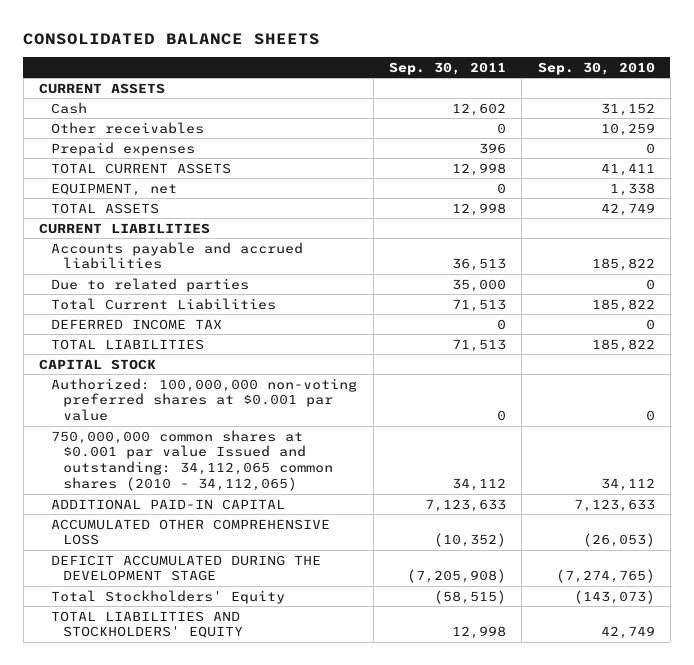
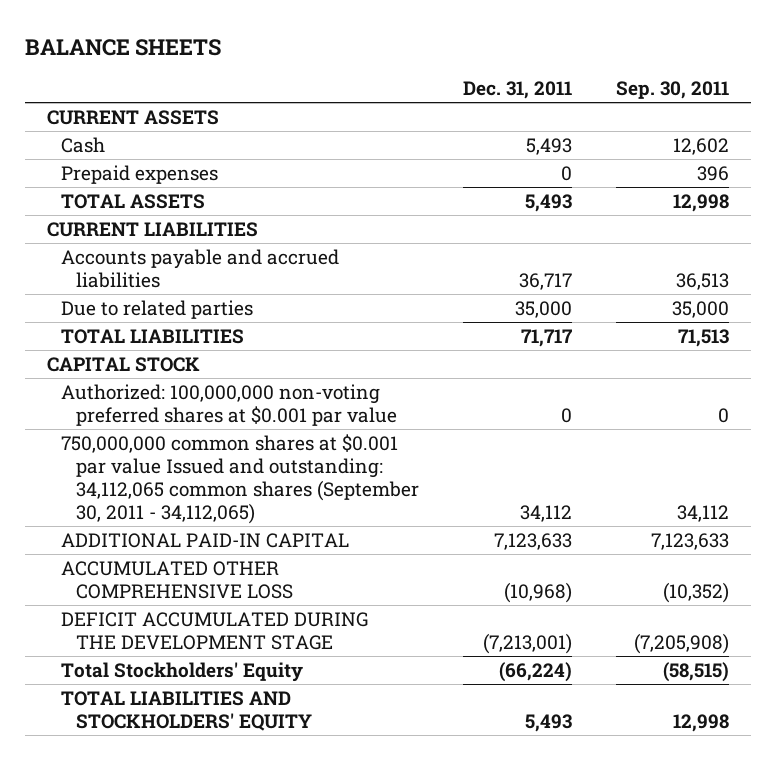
[23,32,321,45] CONSOLIDATED BALANCE SHEETS -> [25,38,222,56] BALANCE SHEETS
[537,61,655,75] Sep. 30, 2010 -> none
none -> [462,81,572,100] Dec. 31, 2011
[51,121,205,134] Other receivables -> none
[51,162,232,174] TOTAL CURRENT ASSETS -> none
[51,182,178,196] EQUIPMENT, net -> none
[51,297,277,310] Total Current Liabilities -> none
[51,318,223,330] DEFERRED INCOME TAX -> none
[51,429,334,492] 750,000,000 common shares at $0.001 par value Issued and outstanding: 34,112,065 common shares (2010 - 34,112,065) -> [61,434,419,525] 750,000,000 common shares at $0.001 par value Issued and outstanding: 34,112,065 common shares (September 30, 2011 - 34,112,065)

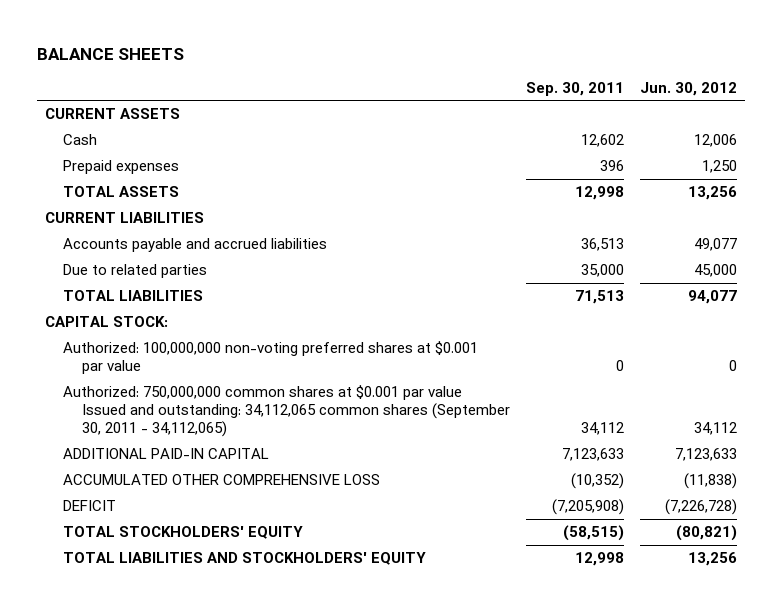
[462,81,572,100] Dec. 31, 2011 -> none
none -> [639,81,737,96] Jun. 30, 2012
[47,357,201,373] CAPITAL STOCK -> [44,316,168,328] CAPITAL STOCK:
[61,434,419,525] 750,000,000 common shares at $0.001 par value Issued and outstanding: 34,112,065 common shares (September 30, 2011 - 34,112,065) -> [63,385,510,438] Authorized: 750,000,000 common shares at $0.001 par value Issued and outstanding: 34,112,065 common shares (September 30, 2011 - 34,112,065)
[61,612,369,651] DEFICIT ACCUMULATED DURING THE DEVELOPMENT STAGE -> [63,500,117,512] DEFICIT
[61,662,304,683] Total Stockholders' Equity -> [63,526,304,540] TOTAL STOCKHOLDERS' EQUITY

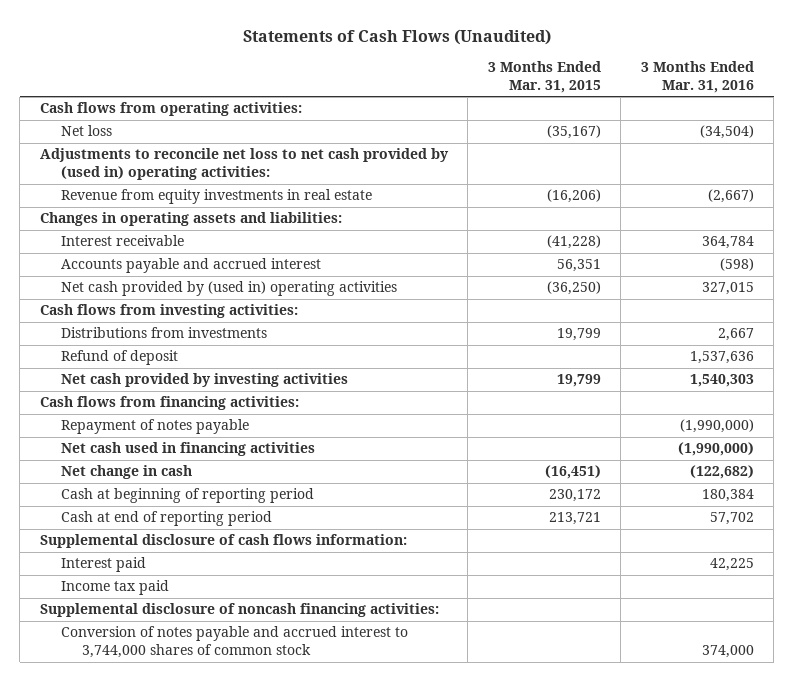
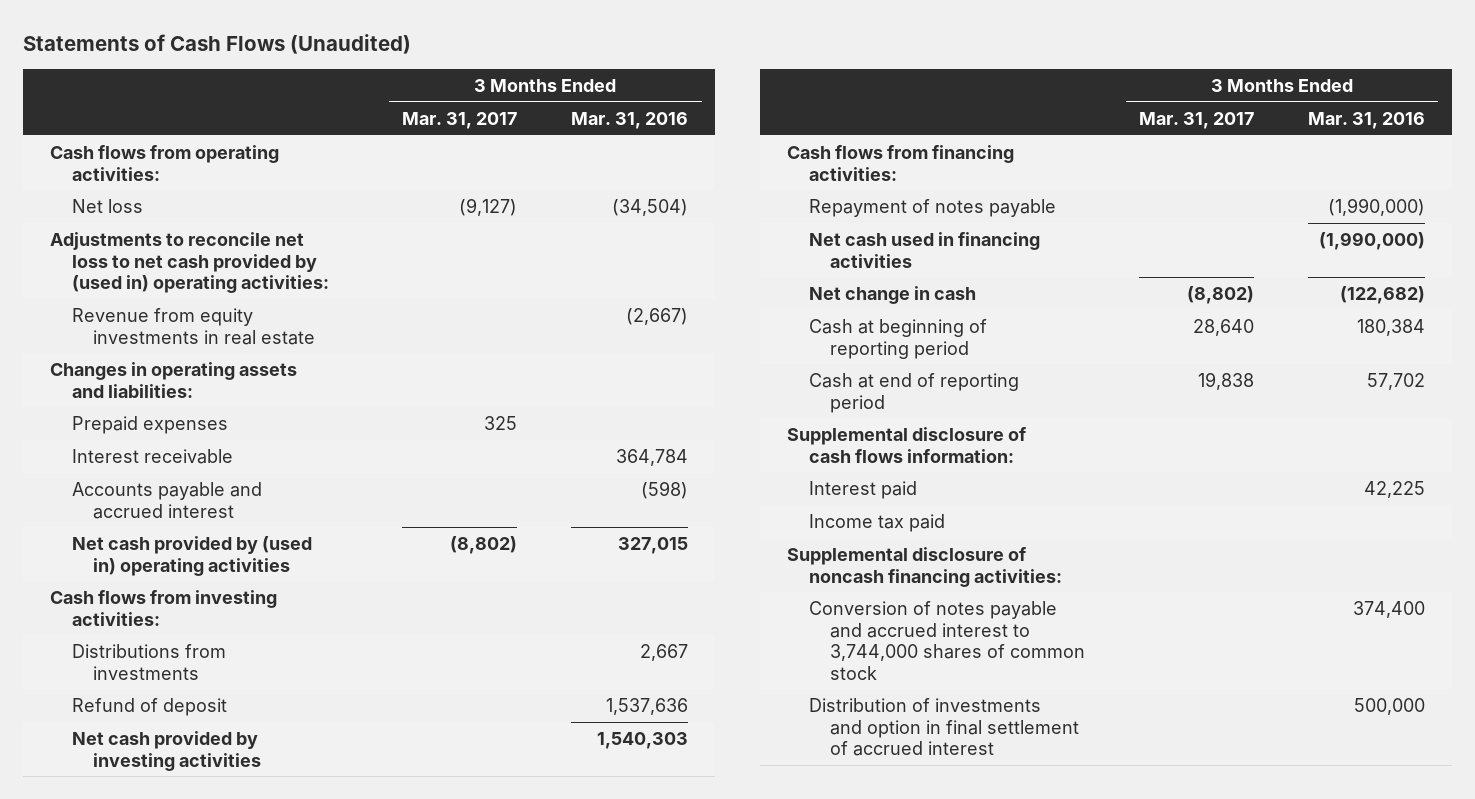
[487,61,601,94] 3 Months Ended Mar. 31, 2015 -> none
none -> [402,111,518,129] Mar. 31, 2017
none -> [71,415,228,434] Prepaid expenses
[701,645,754,659] 374,000 -> [1353,600,1426,618] 374,400
none -> [808,697,1080,757] Distribution of investments and option in final settlement of accrued interest

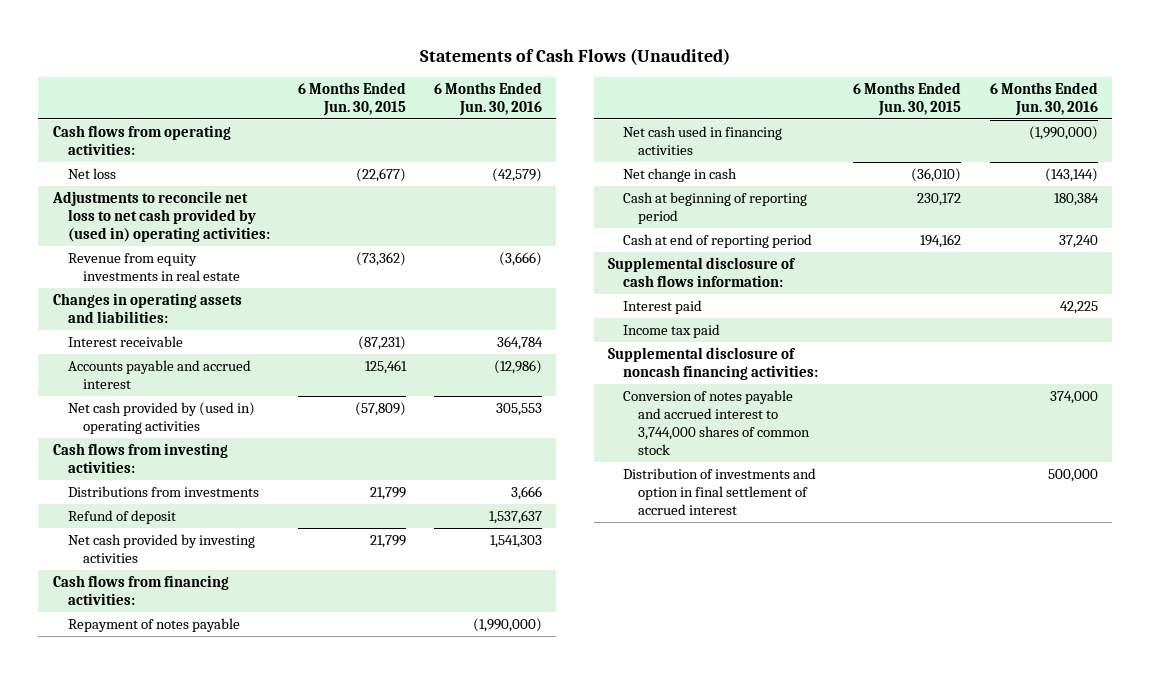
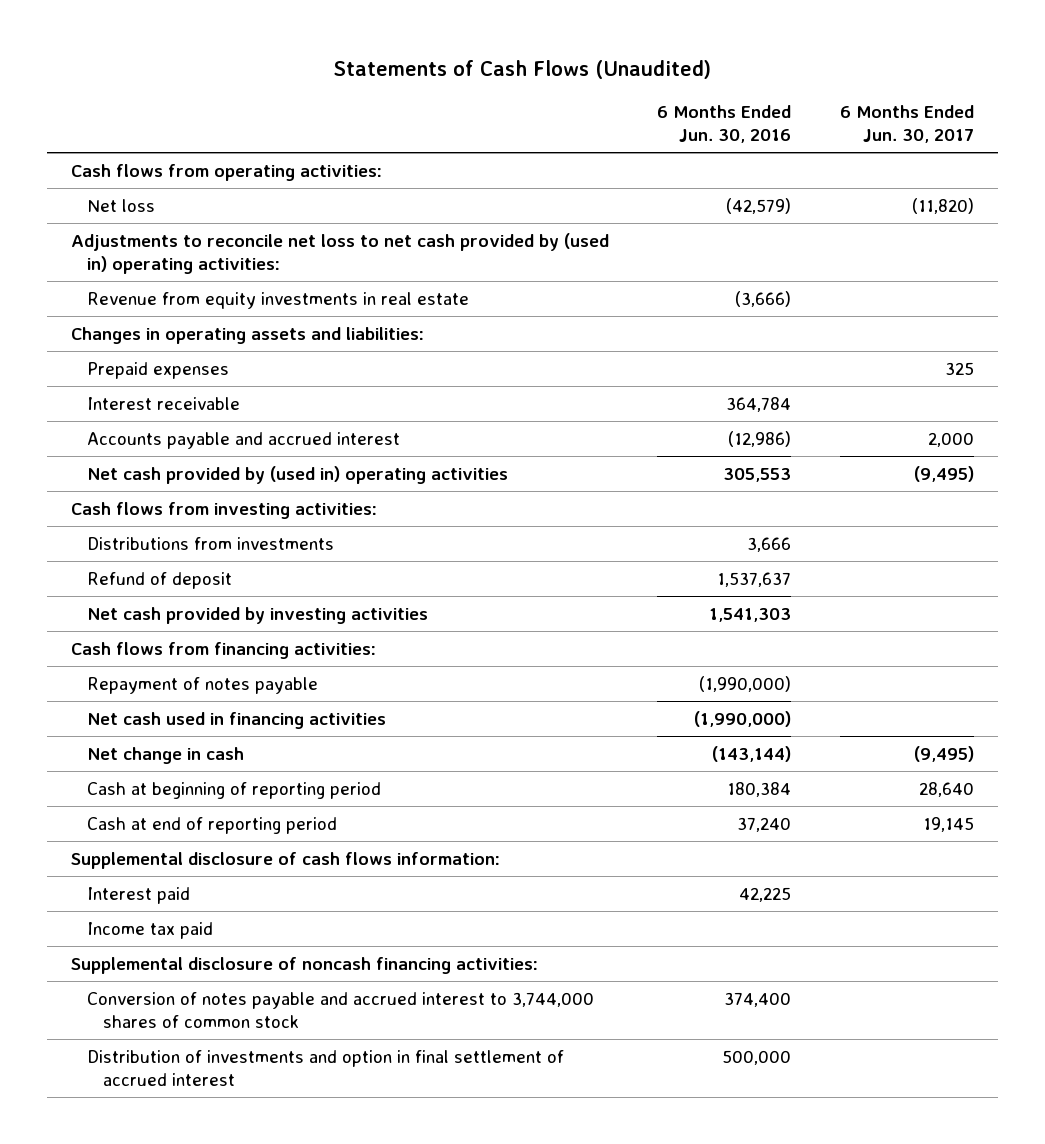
[297,82,406,116] 6 Months Ended Jun. 30, 2015 -> none
none -> [840,105,975,143] 6 Months Ended Jun. 30, 2017
none -> [86,361,229,379] Prepaid expenses
[1049,391,1098,405] 374,000 -> [724,991,792,1007] 374,400

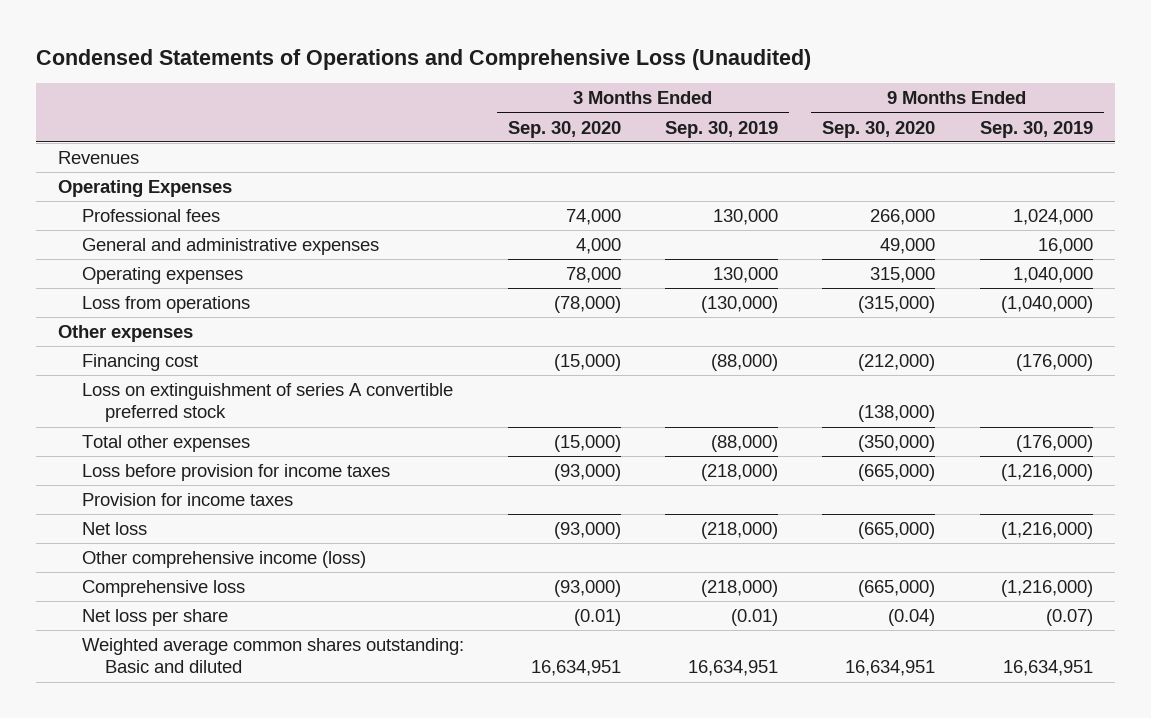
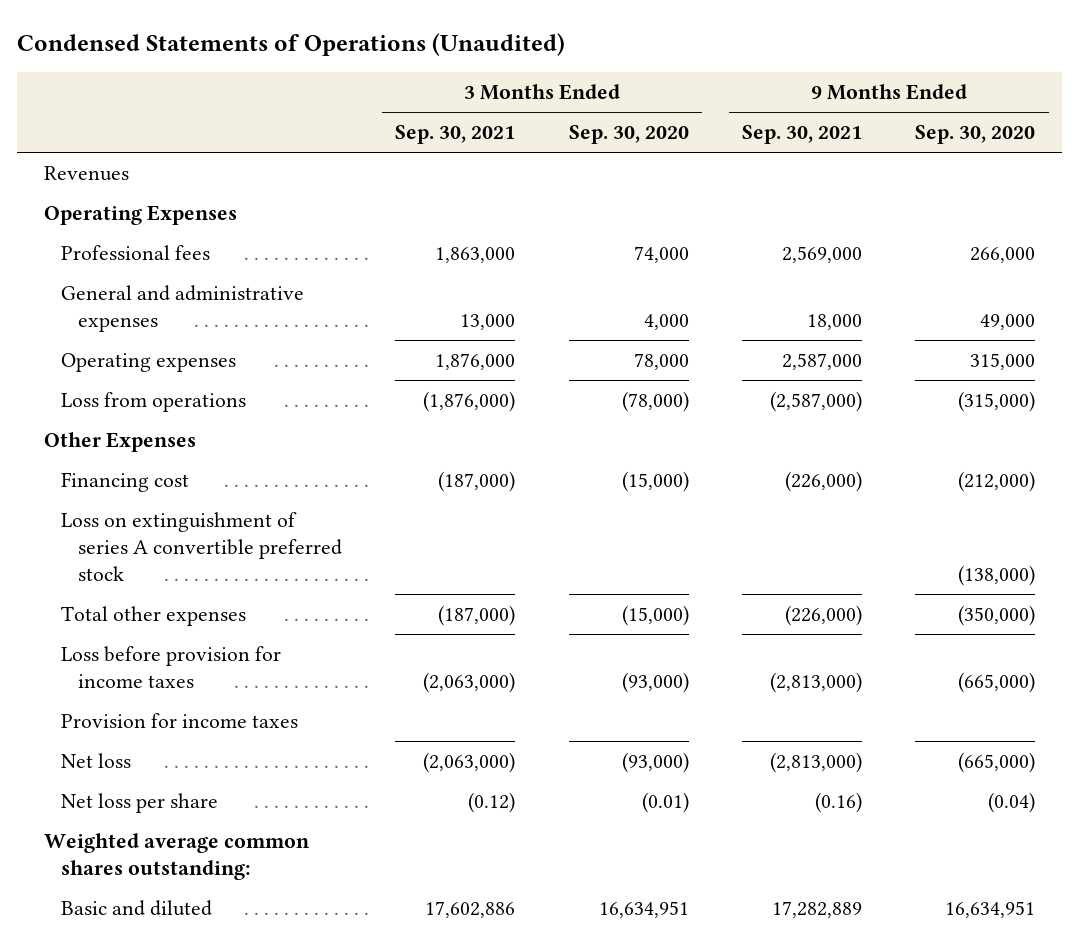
[36,48,812,70] Condensed Statements of Operations and Comprehensive Loss (Unaudited) -> [17,32,566,56] Condensed Statements of Operations (Unaudited)
[665,120,779,138] Sep. 30, 2019 -> none
[979,120,1093,138] Sep. 30, 2019 -> none
none -> [395,125,516,145] Sep. 30, 2021
none -> [741,125,862,145] Sep. 30, 2021
[58,324,194,342] Other expenses -> [43,432,196,453] Other Expenses
[81,550,366,568] Other comprehensive income (loss) -> none
[81,579,245,597] Comprehensive loss -> none
none -> [43,833,310,880] Weighted average common shares outstanding:
[81,637,464,674] Weighted average common shares outstanding: Basic and diluted -> [61,900,213,917] Basic and diluted

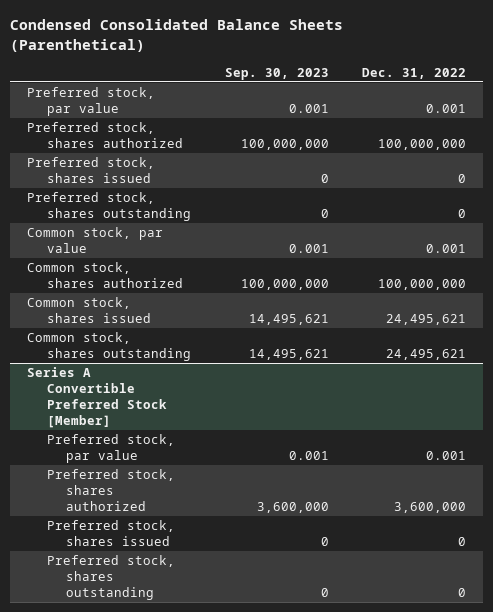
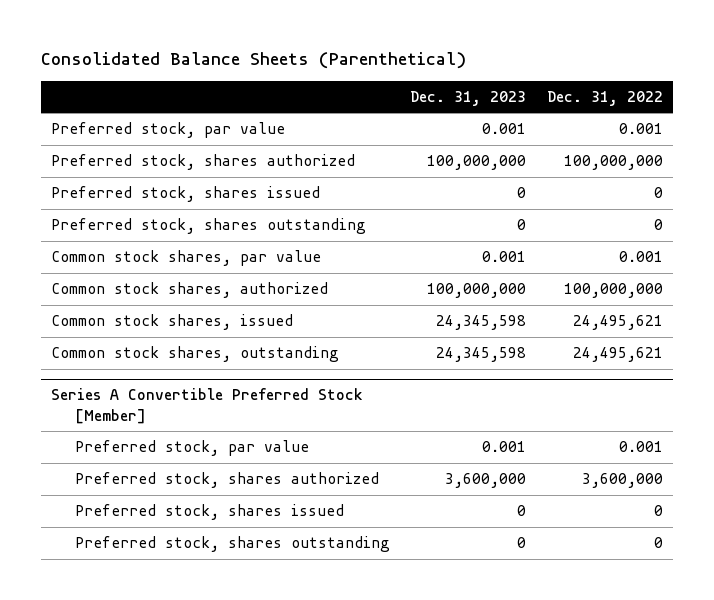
[10,19,344,52] Condensed Consolidated Balance Sheets (Parenthetical) -> [40,52,466,70] Consolidated Balance Sheets (Parenthetical)
[224,67,329,80] Sep. 30, 2023 -> none
none -> [410,90,527,106] Dec. 31, 2023
[27,227,164,253] Common stock, par value -> [50,250,321,267] Common stock shares, par value
[27,262,183,288] Common stock, shares authorized -> [50,282,328,299] Common stock shares, authorized
[27,297,151,323] Common stock, shares issued -> [50,314,293,331] Common stock shares, issued
[27,332,191,361] Common stock, shares outstanding -> [50,346,339,363] Common stock shares, outstanding

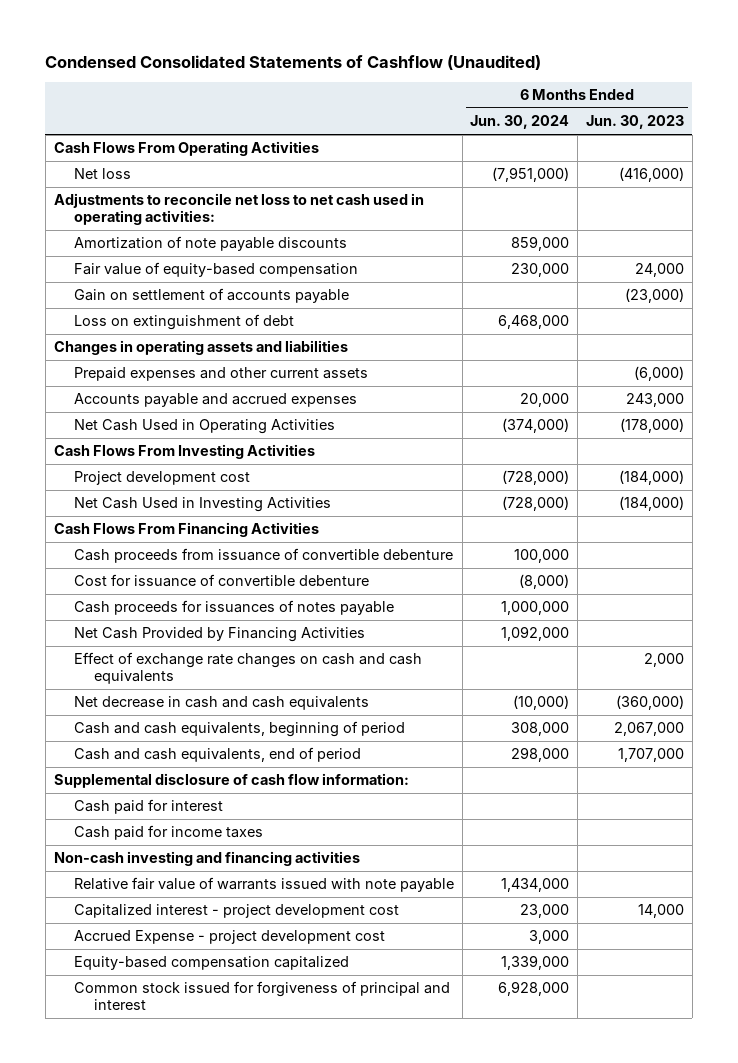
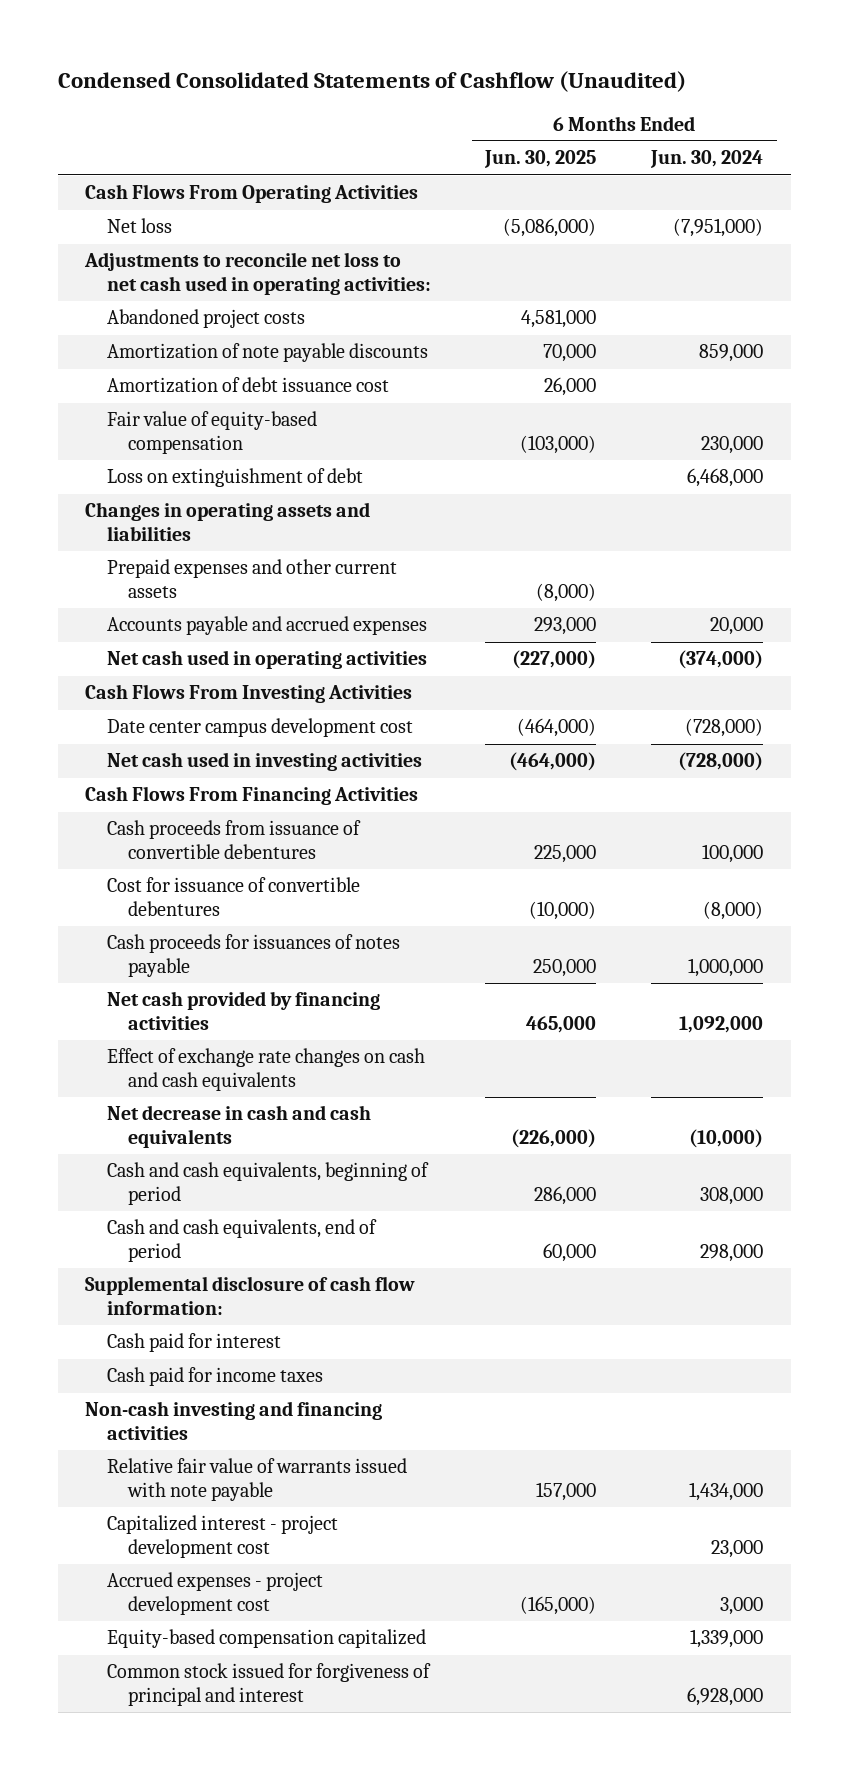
[586,115,685,130] Jun. 30, 2023 -> none
none -> [484,150,597,169] Jun. 30, 2025
none -> [106,309,305,329] Abandoned project costs
none -> [106,377,389,394] Amortization of debt issuance cost
[73,288,349,304] Gain on settlement of accounts payable -> none
[73,419,335,435] Net Cash Used in Operating Activities -> [106,650,427,670] Net cash used in operating activities
[73,471,250,486] Project development cost -> [106,718,413,738] Date center campus development cost
[73,497,331,513] Net Cash Used in Investing Activities -> [106,752,422,772] Net cash used in investing activities
[73,548,453,564] Cash proceeds from issuance of convertible debenture -> [106,820,361,860] Cash proceeds from issuance of convertible debentures
[73,574,369,588] Cost for issuance of convertible debenture -> [106,877,360,917] Cost for issuance of convertible debentures
[73,627,365,643] Net Cash Provided by Financing Activities -> [106,991,380,1031] Net cash provided by financing activities
[73,930,385,945] Accrued Expense - project development cost -> [106,1572,323,1616] Accrued expenses - project development cost

